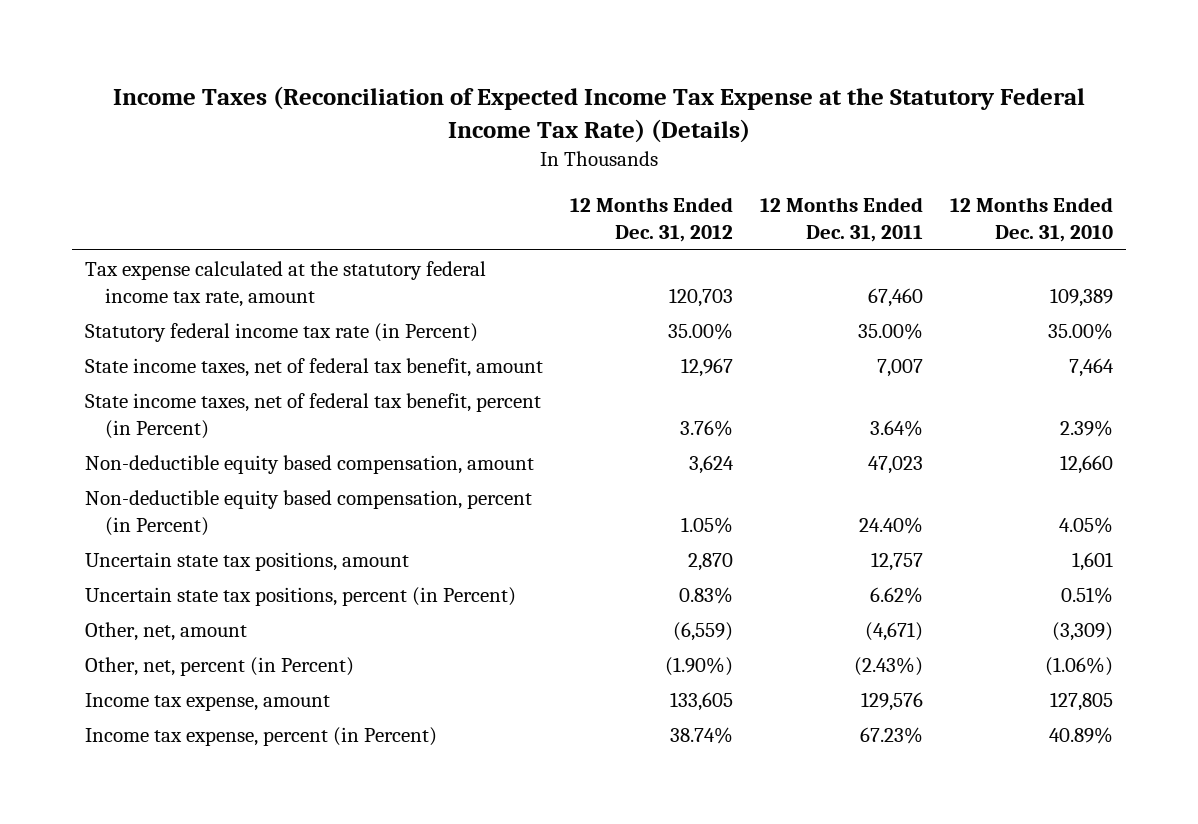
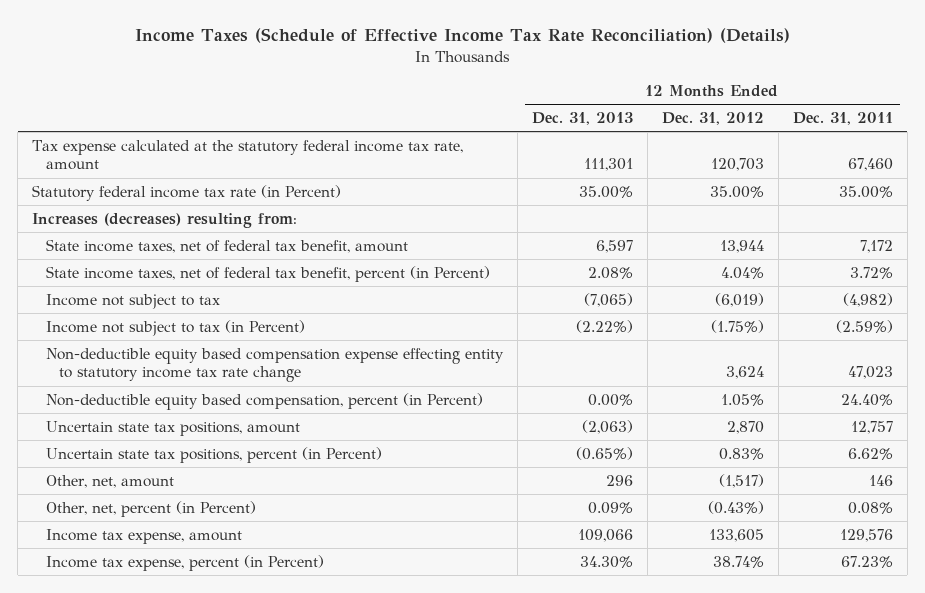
[113,85,1086,143] Income Taxes (Reconciliation of Expected Income Tax Expense at the Statutory Federal Income Tax Rate) (Details) -> [135,28,791,44] Income Taxes (Schedule of Effective Income Tax Rate Reconciliation) (Details)
[949,197,1113,243] 12 Months Ended Dec. 31, 2010 -> none
none -> [531,112,633,126] Dec. 31, 2013
none -> [32,212,298,228] Increases (decreases) resulting from:
[681,357,734,377] 12,967 -> [719,239,764,253] 13,944
[877,358,924,377] 7,007 -> [859,239,893,253] 7,172
[680,419,734,437] 3.76% -> [720,266,764,279] 4.04%
[870,419,924,437] 3.64% -> [849,266,893,279] 3.72%
none -> [45,293,220,309] Income not subject to tax
none -> [45,319,305,336] Income not subject to tax (in Percent)
[85,454,535,474] Non-deductible equity based compensation, amount -> [45,347,504,383] Non-deductible equity based compensation expense effecting entity to statutory income tax rate change
[673,621,734,641] (6,559) -> [718,473,764,488] (1,517)
[865,621,924,641] (4,671) -> [868,474,893,486] 146
[665,656,734,676] (1.90%) -> [707,500,764,514] (0.43%)
[854,656,924,676] (2.43%) -> [847,501,893,514] 0.08%

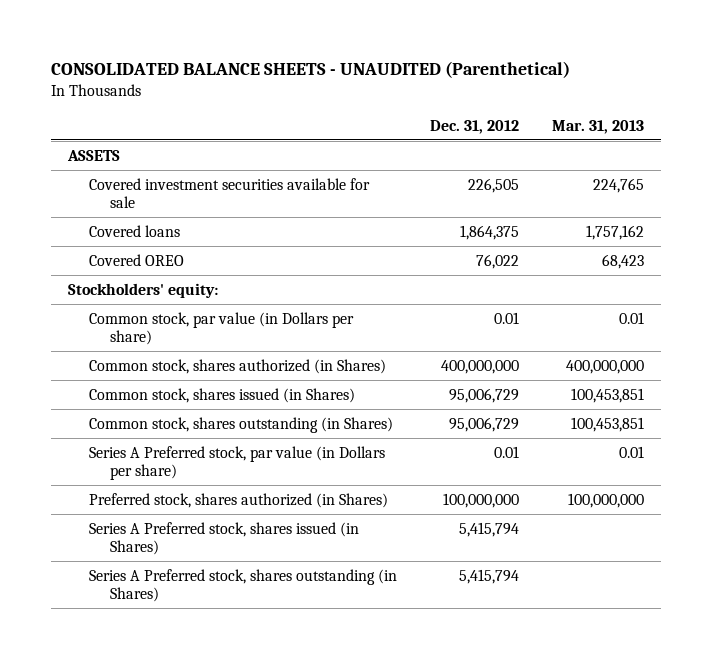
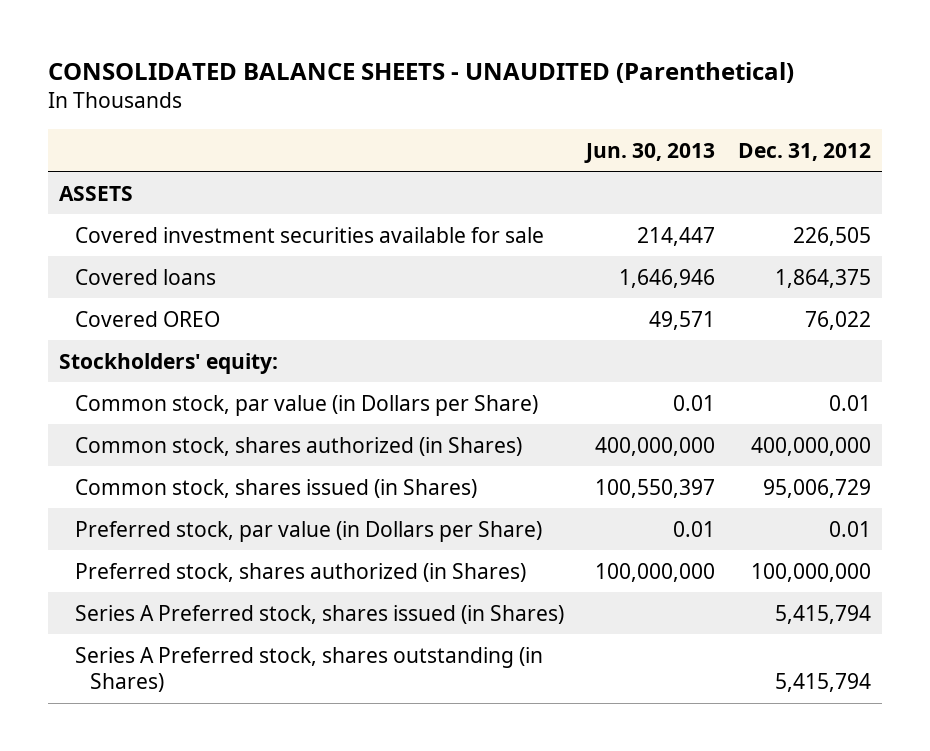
[552,119,645,134] Mar. 31, 2013 -> none
none -> [584,142,716,163] Jun. 30, 2013
[88,311,354,345] Common stock, par value (in Dollars per share) -> [74,394,538,416] Common stock, par value (in Dollars per Share)
[88,416,393,433] Common stock, shares outstanding (in Shares) -> none
[88,445,385,480] Series A Preferred stock, par value (in Dollars per share) -> [74,520,542,542] Preferred stock, par value (in Dollars per Share)

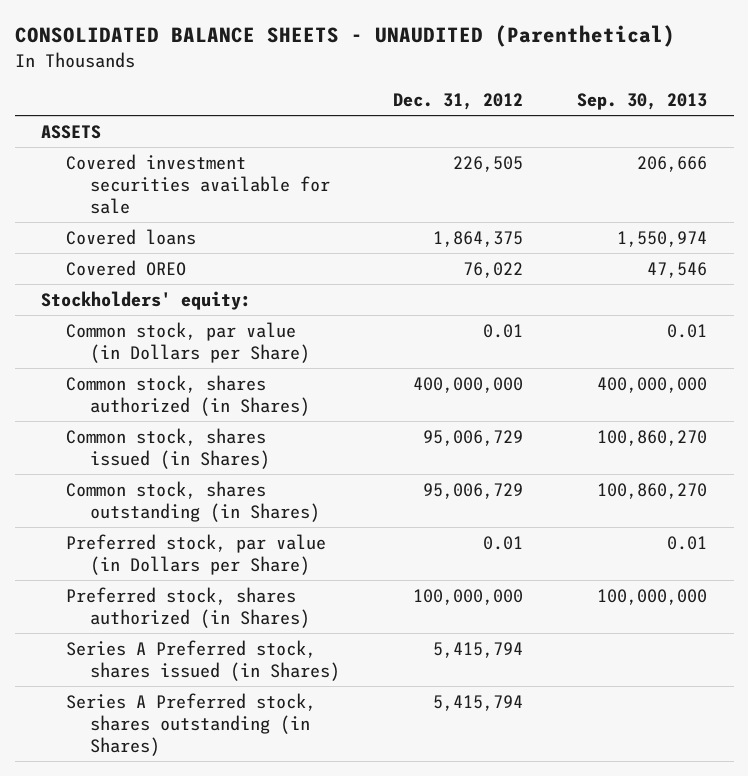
[584,142,716,163] Jun. 30, 2013 -> none
none -> [576,93,707,111] Sep. 30, 2013
none -> [65,480,321,522] Common stock, shares outstanding (in Shares)

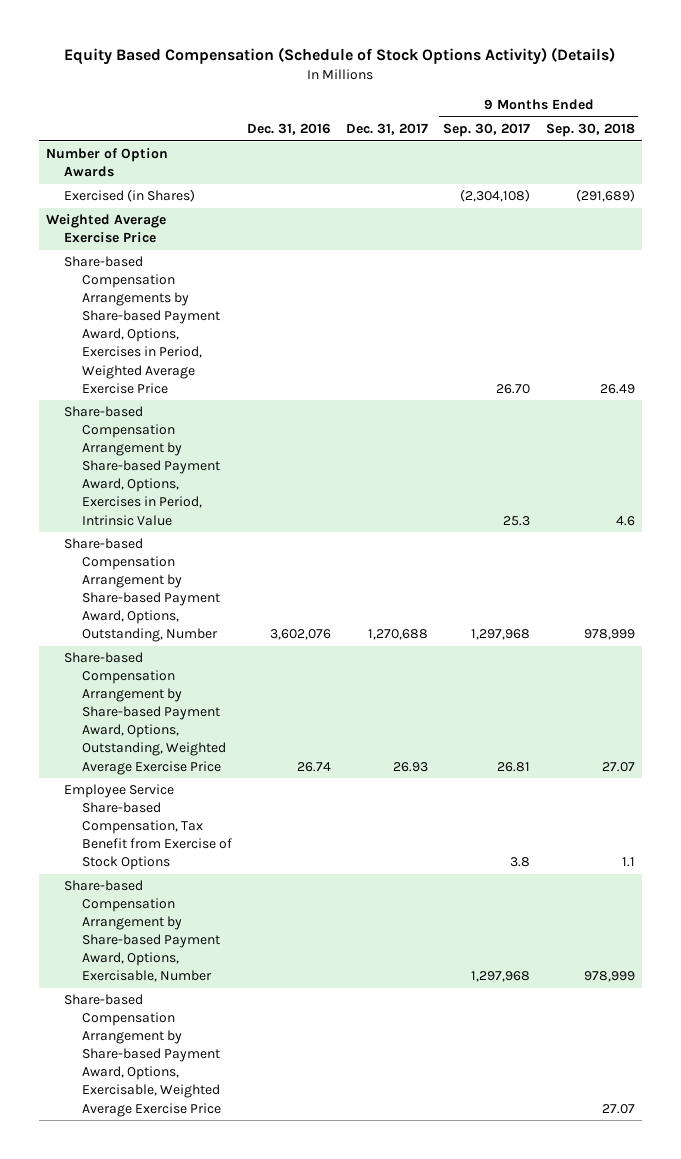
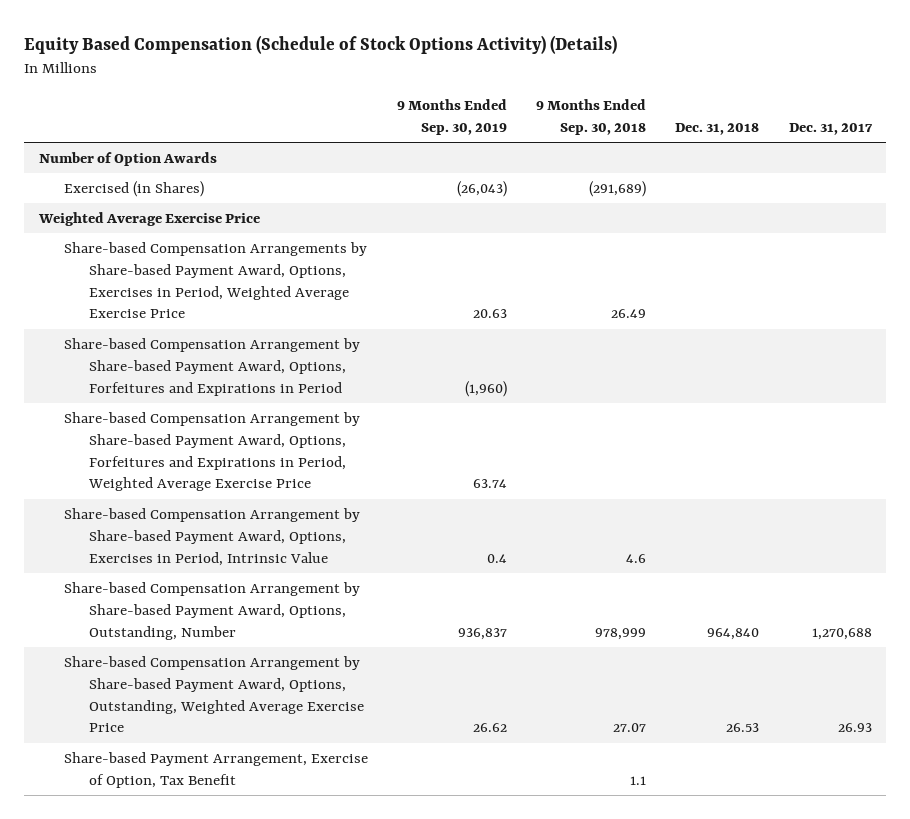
[246,123,331,136] Dec. 31, 2016 -> none
[443,123,531,138] Sep. 30, 2017 -> none
none -> [396,99,507,135] 9 Months Ended Sep. 30, 2019
none -> [675,122,760,135] Dec. 31, 2018
none -> [63,338,360,396] Share-based Compensation Arrangement by Share-based Payment Award, Options, Forfeitures and Expirations in Period
none -> [63,412,360,492] Share-based Compensation Arrangement by Share-based Payment Award, Options, Forfeitures and Expirations in Period, Weighted Average Exercise Price
[63,880,220,983] Share-based Compensation Arrangement by Share-based Payment Award, Options, Exercisable, Number -> none
[63,994,221,1117] Share-based Compensation Arrangement by Share-based Payment Award, Options, Exercisable, Weighted Average Exercise Price -> none
[63,784,232,871] Employee Service Share-based Compensation, Tax Benefit from Exercise of Stock Options -> [63,752,368,788] Share-based Payment Arrangement, Exercise of Option, Tax Benefit

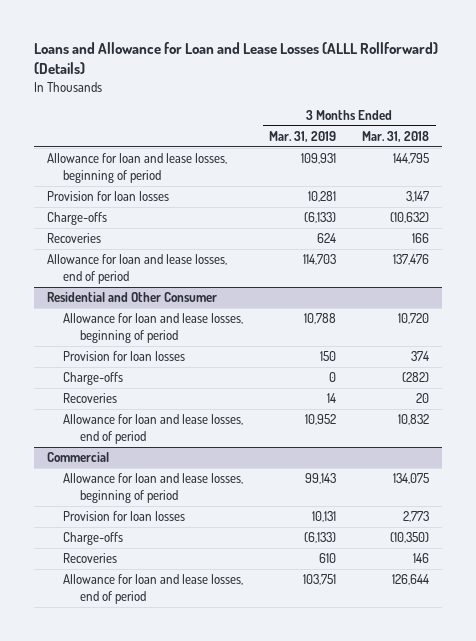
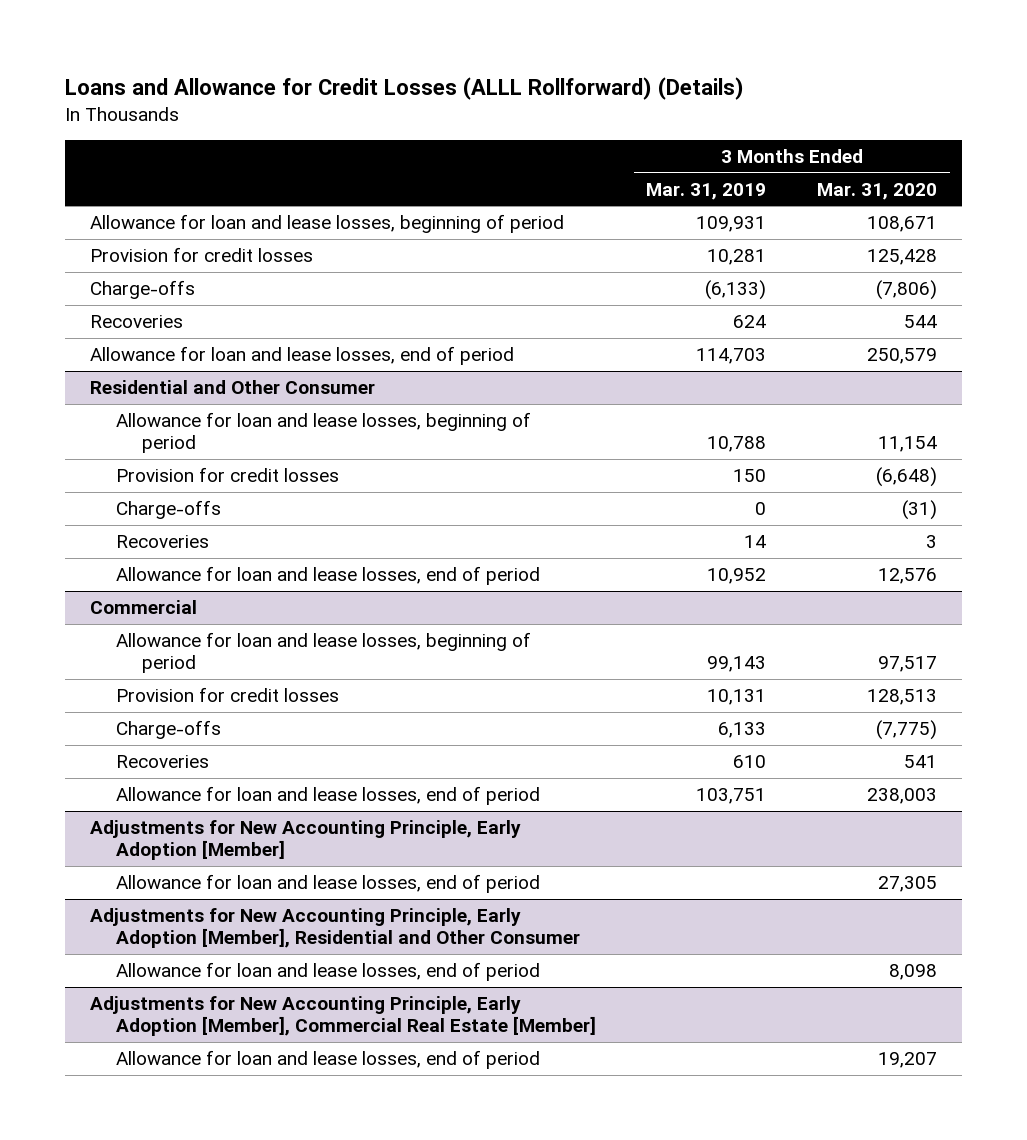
[33,41,438,75] Loans and Allowance for Loan and Lease Losses (ALLL Rollforward) (Details) -> [64,76,744,100] Loans and Allowance for Credit Losses (ALLL Rollforward) (Details)
[362,130,430,142] Mar. 31, 2018 -> none
none -> [816,182,937,200] Mar. 31, 2020
[46,191,169,202] Provision for loan losses -> [90,247,314,263] Provision for credit losses
[63,351,186,362] Provision for loan losses -> [115,467,339,483] Provision for credit losses
[63,511,186,522] Provision for loan losses -> [115,687,339,703] Provision for credit losses
[304,532,337,544] (6,133) -> [718,722,767,739] 6,133
none -> [90,820,522,861] Adjustments for New Accounting Principle, Early Adoption [Member]
none -> [115,874,540,894] Allowance for loan and lease losses, end of period
none -> [90,908,580,949] Adjustments for New Accounting Principle, Early Adoption [Member], Residential and Other Consumer
none -> [115,962,540,982] Allowance for loan and lease losses, end of period
none -> [90,996,596,1037] Adjustments for New Accounting Principle, Early Adoption [Member], Commercial Real Estate [Member]
none -> [115,1050,540,1070] Allowance for loan and lease losses, end of period

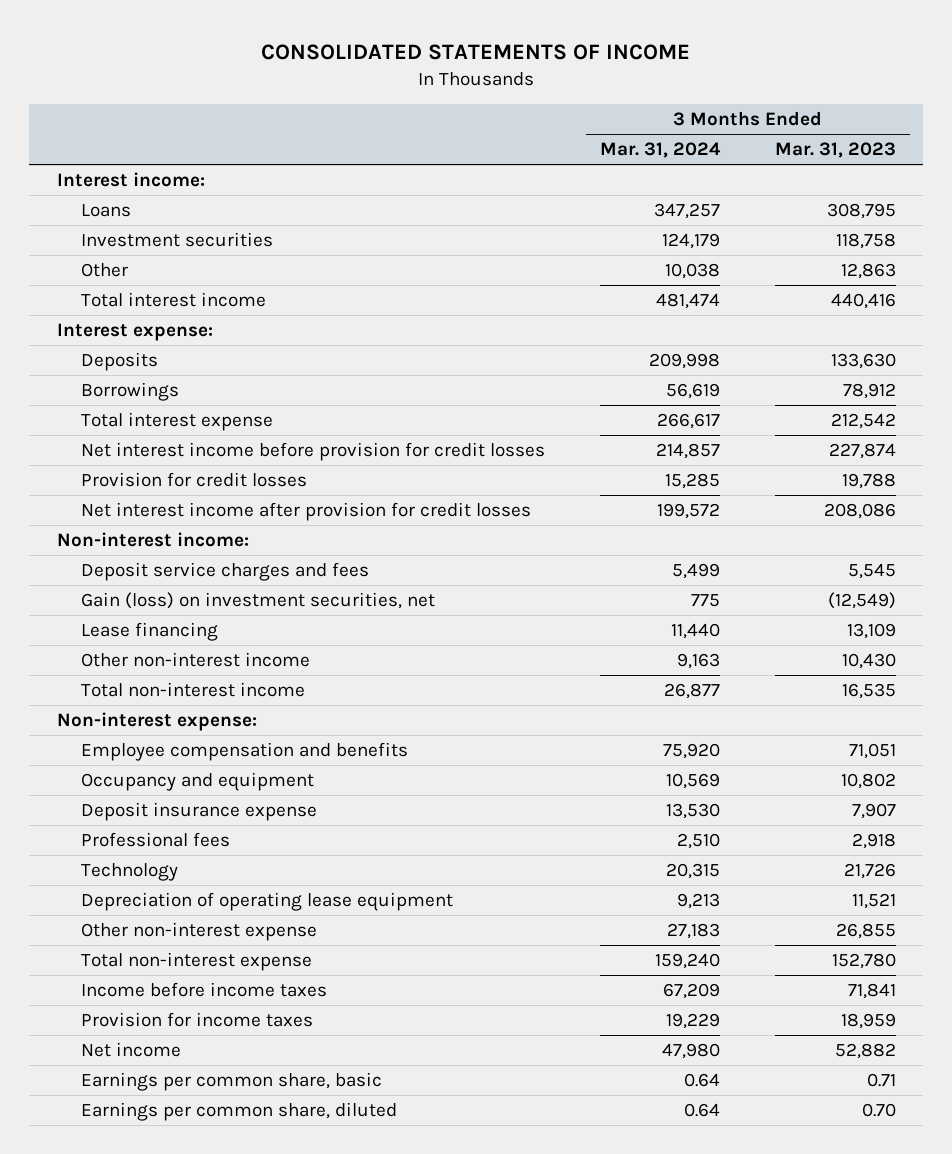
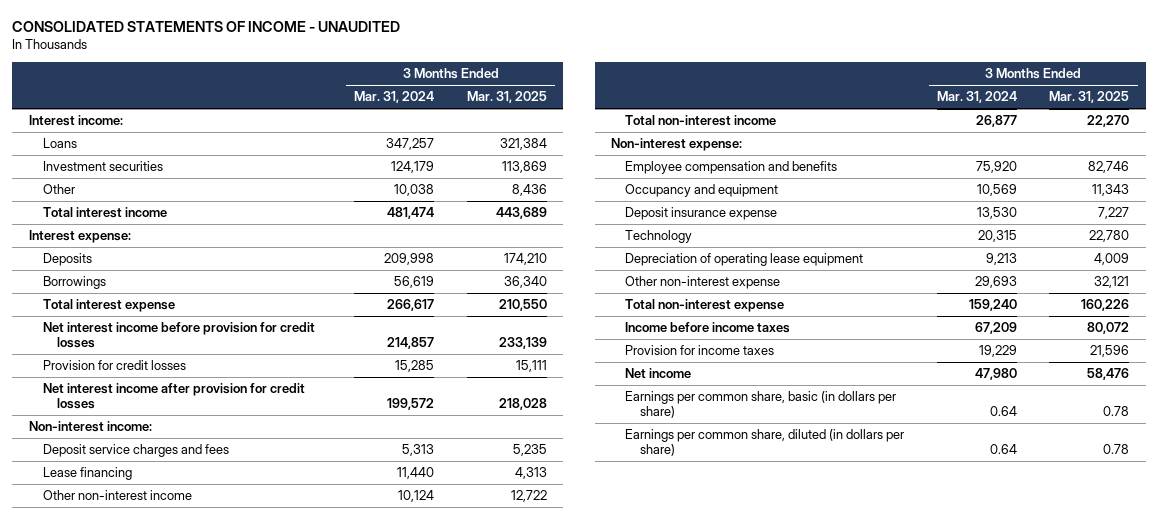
[261,43,691,60] CONSOLIDATED STATEMENTS OF INCOME -> [12,21,401,33] CONSOLIDATED STATEMENTS OF INCOME - UNAUDITED
[774,142,896,159] Mar. 31, 2023 -> none
none -> [466,91,547,104] Mar. 31, 2025
[81,592,436,610] Gain (loss) on investment securities, net -> none
[671,563,720,580] 5,499 -> [402,444,435,457] 5,313
[676,653,720,670] 9,163 -> [398,490,435,503] 10,124
[81,832,231,848] Professional fees -> none
[666,923,720,940] 27,183 -> [974,276,1017,289] 29,693
[81,1072,383,1092] Earnings per common share, basic -> [625,391,897,419] Earnings per common share, basic (in dollars per share)
[81,1102,398,1122] Earnings per common share, diluted -> [625,429,905,457] Earnings per common share, diluted (in dollars per share)

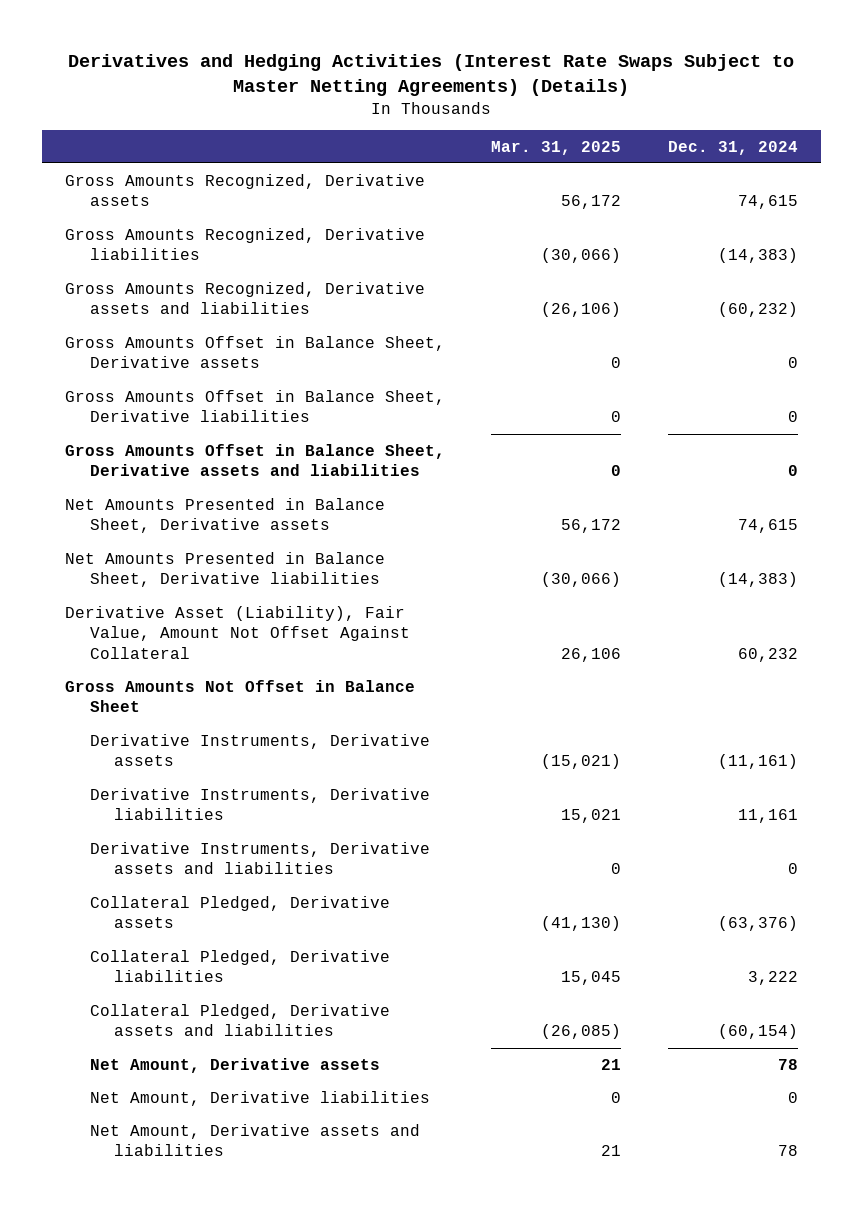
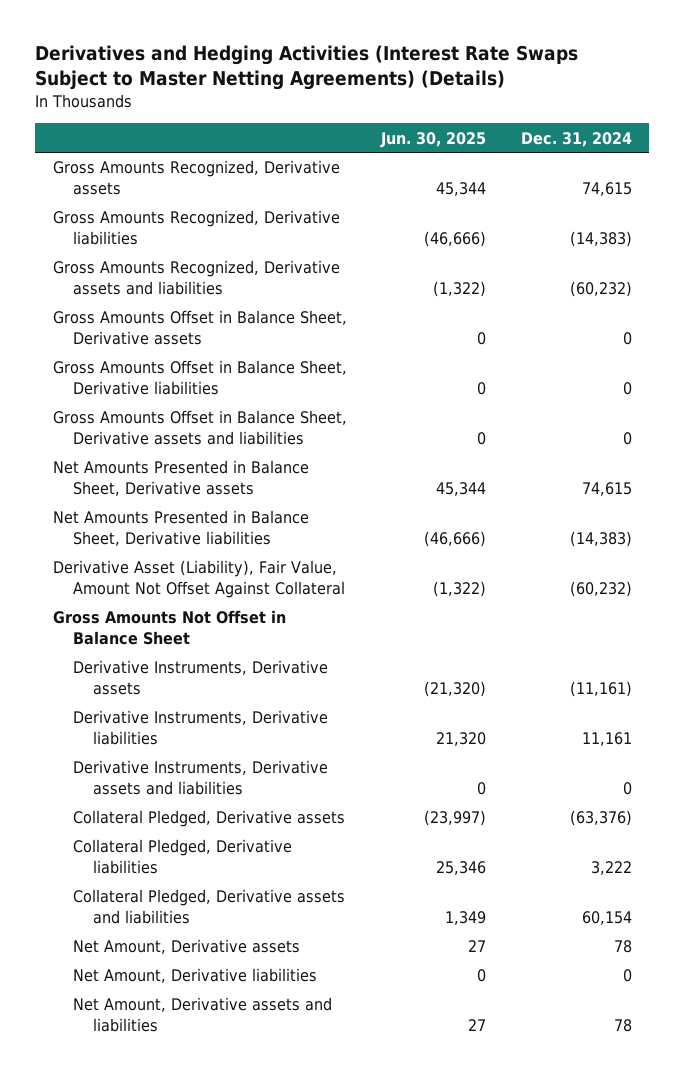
[491,140,622,155] Mar. 31, 2025 -> none
none -> [380,131,487,148] Jun. 30, 2025
[737,648,798,663] 60,232 -> [570,581,633,598] (60,232)
[717,1024,798,1040] (60,154) -> [582,911,633,926] 60,154

